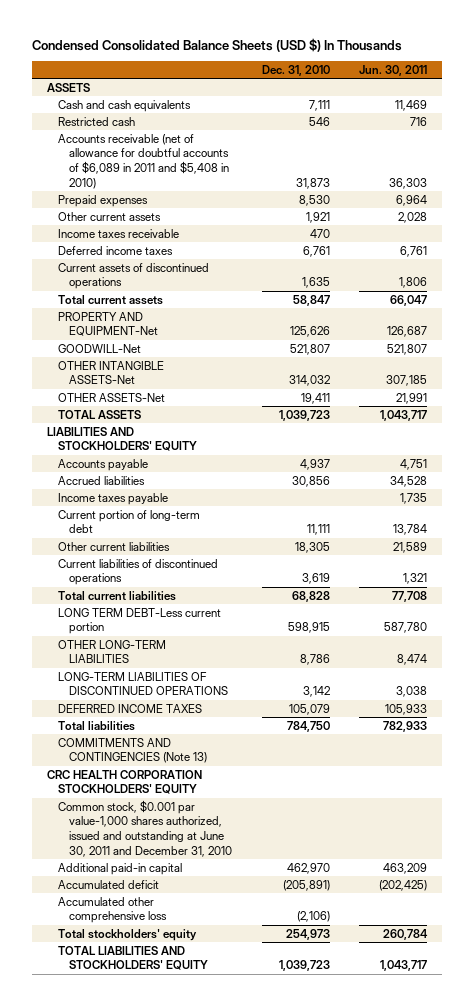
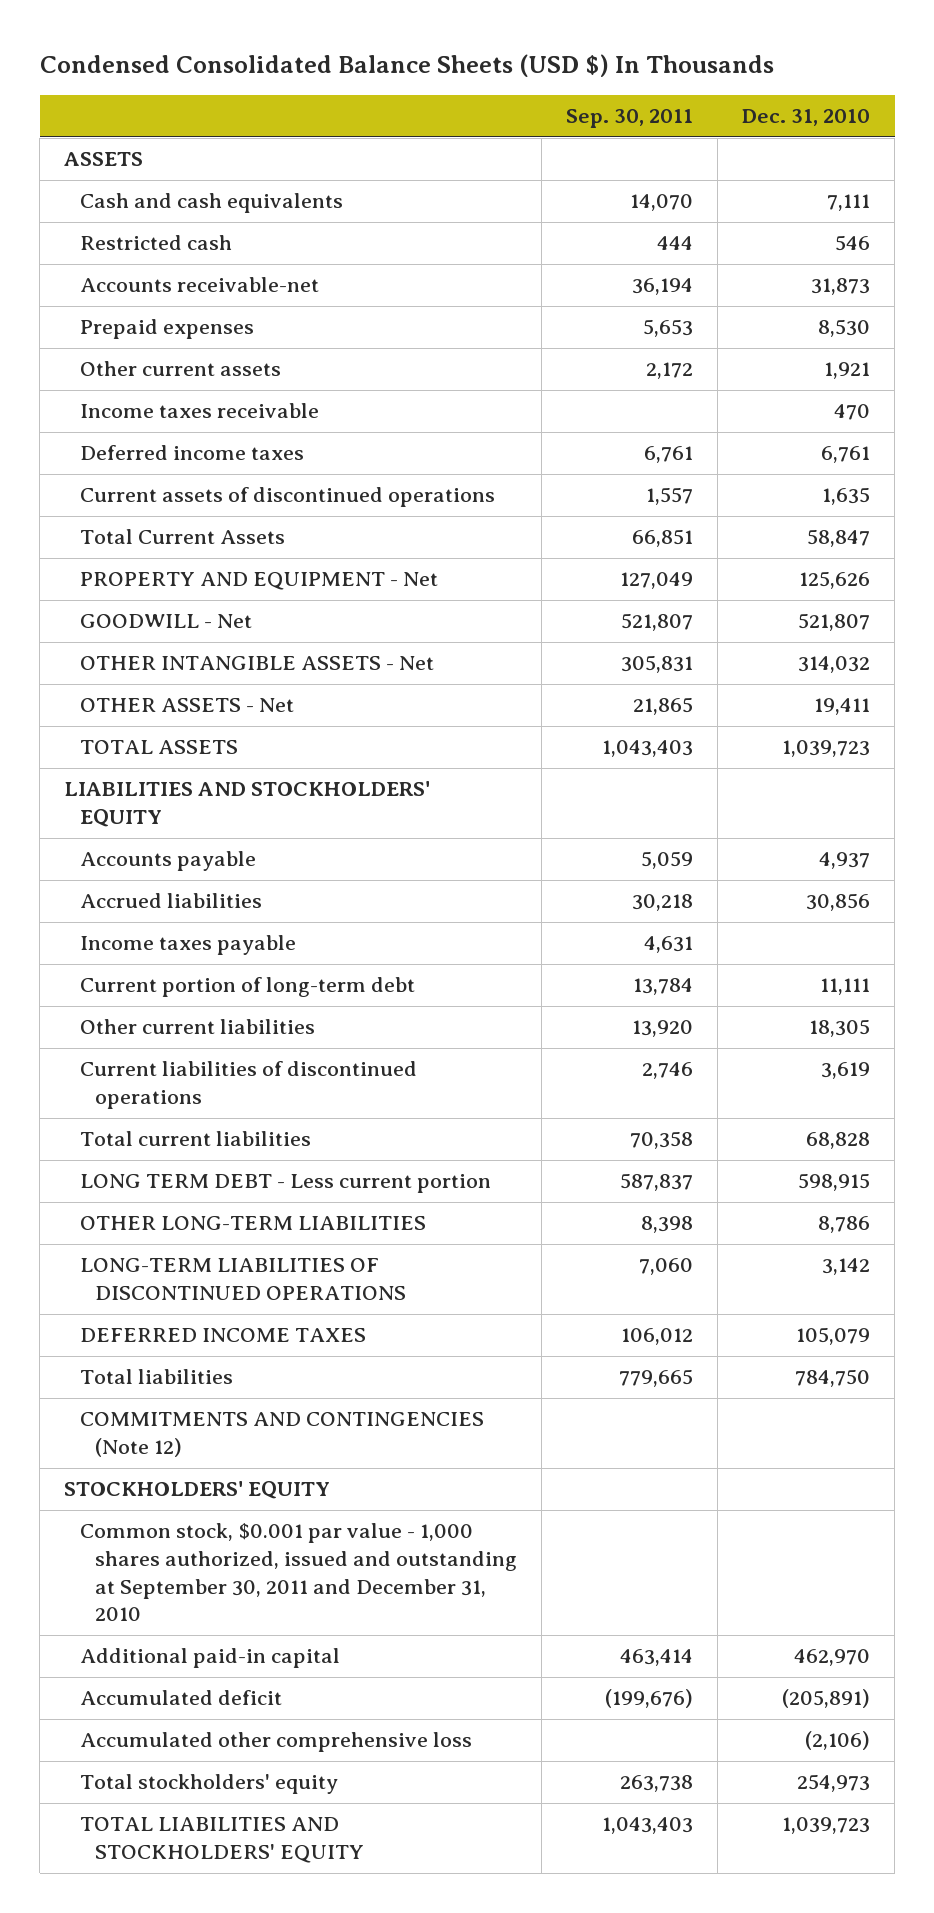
[359,64,428,76] Jun. 30, 2011 -> none
none -> [566,109,694,129] Sep. 30, 2011
[57,133,229,189] Accounts receivable (net of allowance for doubtful accounts of $6,089 in 2011 and $5,408 in 2010) -> [79,277,319,293] Accounts receivable-net
[57,294,163,305] Total current assets -> [79,529,285,545] Total Current Assets
[57,311,158,337] PROPERTY AND EQUIPMENT-Net -> [79,572,438,591] PROPERTY AND EQUIPMENT - Net
[57,343,141,353] GOODWILL-Net -> [79,614,252,629] GOODWILL - Net
[57,360,164,385] OTHER INTANGIBLE ASSETS-Net -> [79,656,434,671] OTHER INTANGIBLE ASSETS - Net
[57,392,165,402] OTHER ASSETS-Net -> [79,698,294,713] OTHER ASSETS - Net
[57,607,221,635] LONG TERM DEBT-Less current portion -> [79,1174,491,1194] LONG TERM DEBT - Less current portion
[57,737,207,764] COMMITMENTS AND CONTINGENCIES (Note 13) -> [79,1412,484,1458] COMMITMENTS AND CONTINGENCIES (Note 12)
[46,769,202,795] CRC HEALTH CORPORATION STOCKHOLDERS' EQUITY -> [64,1481,331,1500] STOCKHOLDERS' EQUITY
[57,799,232,857] Common stock, $0.001 par value-1,000 shares authorized, issued and outstanding at June 30, 2011 and December 31, 2010 -> [79,1523,518,1622] Common stock, $0.001 par value - 1,000 shares authorized, issued and outstanding at September 30, 2011 and December 31, 2010

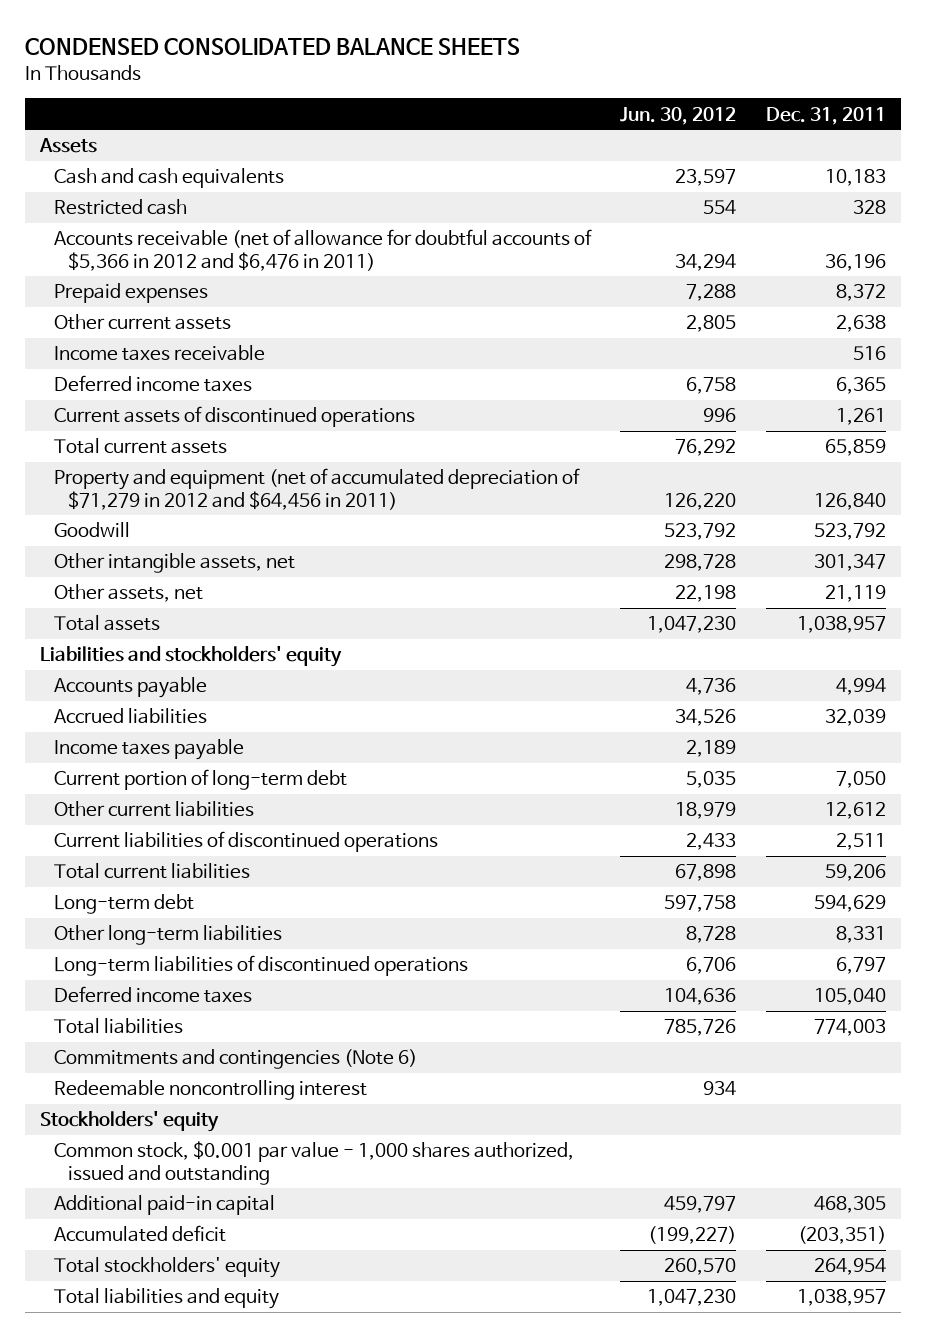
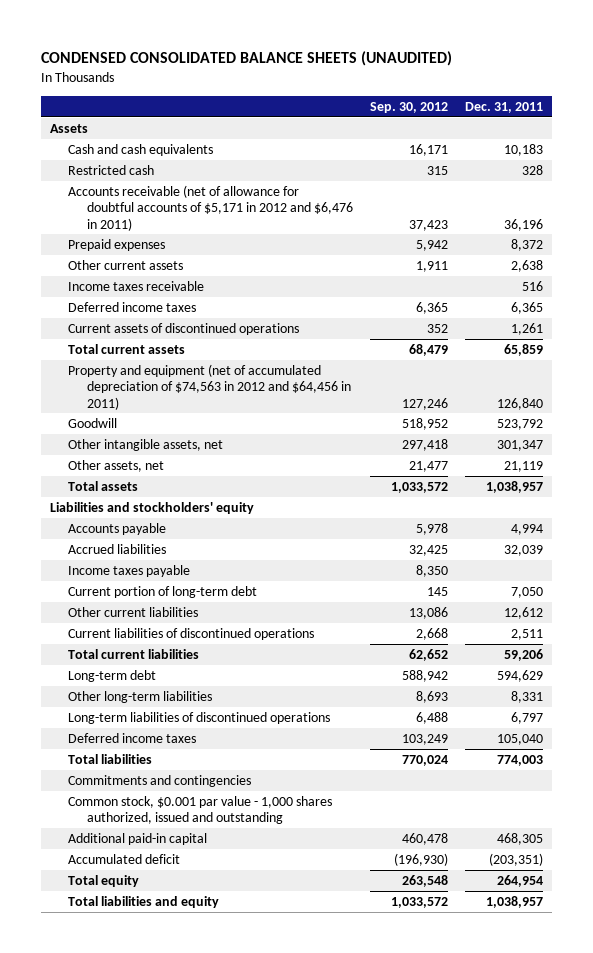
[24,37,520,55] CONDENSED CONSOLIDATED BALANCE SHEETS -> [41,50,453,66] CONDENSED CONSOLIDATED BALANCE SHEETS (UNAUDITED)
[620,106,737,125] Jun. 30, 2012 -> none
none -> [369,101,448,113] Sep. 30, 2012
[53,229,592,271] Accounts receivable (net of allowance for doubtful accounts of $5,366 in 2012 and $6,476 in 2011) -> [68,184,353,231] Accounts receivable (net of allowance for doubtful accounts of $5,171 in 2012 and $6,476 in 2011)
[53,468,580,510] Property and equipment (net of accumulated depreciation of $71,279 in 2012 and $64,456 in 2011) -> [68,363,351,410] Property and equipment (net of accumulated depreciation of $74,563 in 2012 and $64,456 in 2011)
[53,1080,367,1101] Redeemable noncontrolling interest -> none
[39,1111,219,1133] Stockholders' equity -> none
[53,1049,417,1070] Commitments and contingencies (Note 6) -> [68,774,252,787] Commitments and contingencies
[53,1257,280,1279] Total stockholders' equity -> [68,874,140,887] Total equity

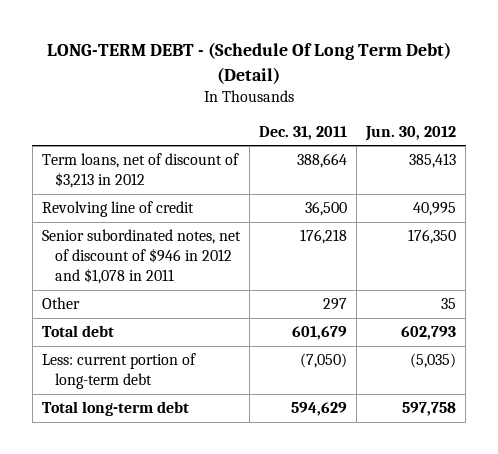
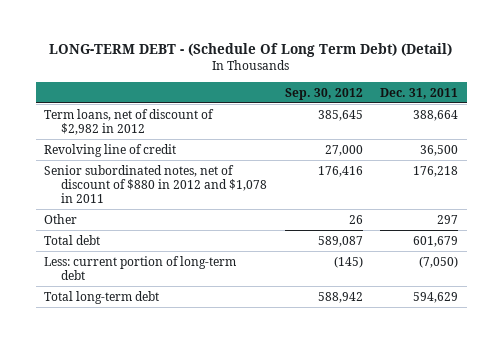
[364,125,456,141] Jun. 30, 2012 -> none
none -> [284,87,363,100] Sep. 30, 2012
[41,153,239,189] Term loans, net of discount of $3,213 in 2012 -> [44,108,215,135] Term loans, net of discount of $2,982 in 2012
[41,229,241,285] Senior subordinated notes, net of discount of $946 in 2012 and $1,078 in 2011 -> [44,164,268,203] Senior subordinated notes, net of discount of $880 in 2012 and $1,078 in 2011

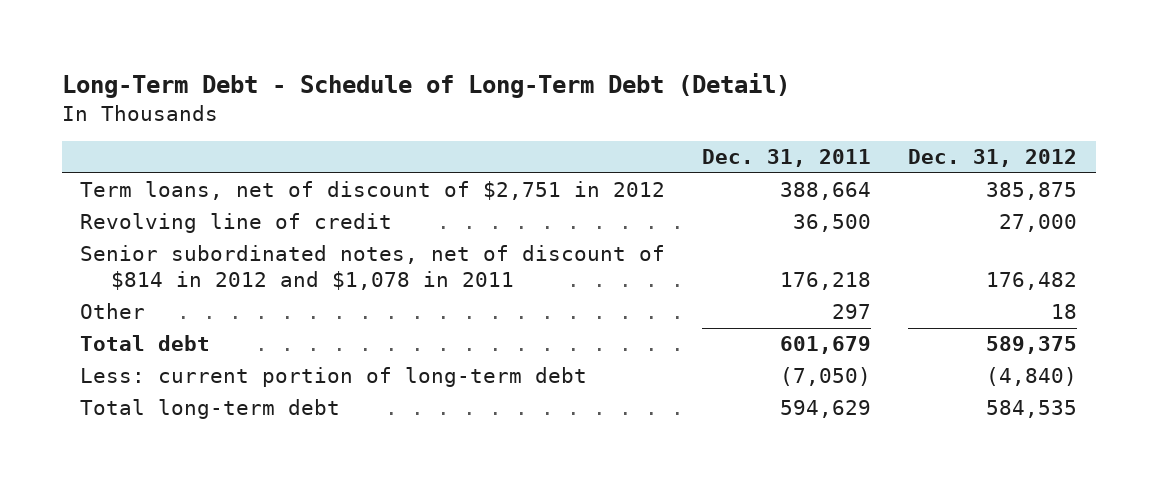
[49,43,453,58] LONG-TERM DEBT - (Schedule Of Long Term Debt) (Detail) -> [61,73,790,99] Long-Term Debt - Schedule of Long-Term Debt (Detail)
[284,87,363,100] Sep. 30, 2012 -> none
none -> [908,149,1078,168] Dec. 31, 2012
[44,108,215,135] Term loans, net of discount of $2,982 in 2012 -> [80,181,666,201] Term loans, net of discount of $2,751 in 2012
[44,164,268,203] Senior subordinated notes, net of discount of $880 in 2012 and $1,078 in 2011 -> [80,245,666,291] Senior subordinated notes, net of discount of $814 in 2012 and $1,078 in 2011

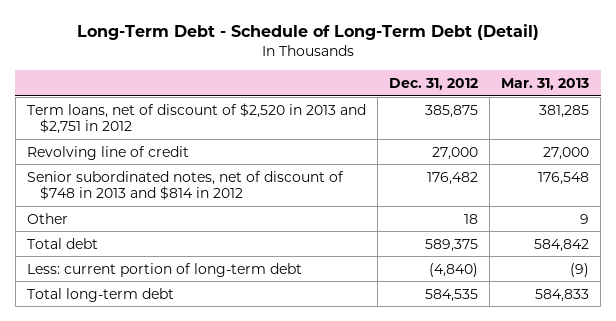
[702,149,872,168] Dec. 31, 2011 -> none
none -> [501,77,590,90] Mar. 31, 2013
[80,181,666,201] Term loans, net of discount of $2,751 in 2012 -> [27,102,367,135] Term loans, net of discount of $2,520 in 2013 and $2,751 in 2012
[80,245,666,291] Senior subordinated notes, net of discount of $814 in 2012 and $1,078 in 2011 -> [27,170,345,201] Senior subordinated notes, net of discount of $748 in 2013 and $814 in 2012

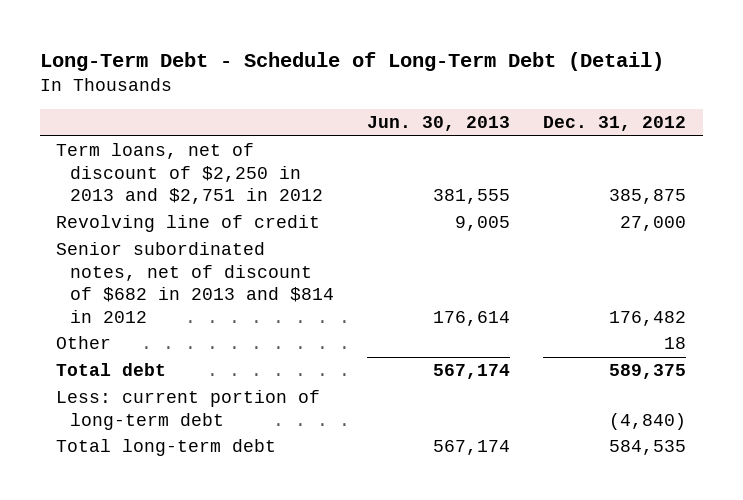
[501,77,590,90] Mar. 31, 2013 -> none
none -> [366,116,510,132] Jun. 30, 2013
[27,102,367,135] Term loans, net of discount of $2,520 in 2013 and $2,751 in 2012 -> [56,143,323,205] Term loans, net of discount of $2,250 in 2013 and $2,751 in 2012
[27,170,345,201] Senior subordinated notes, net of discount of $748 in 2013 and $814 in 2012 -> [56,242,334,323] Senior subordinated notes, net of discount of $682 in 2013 and $814 in 2012

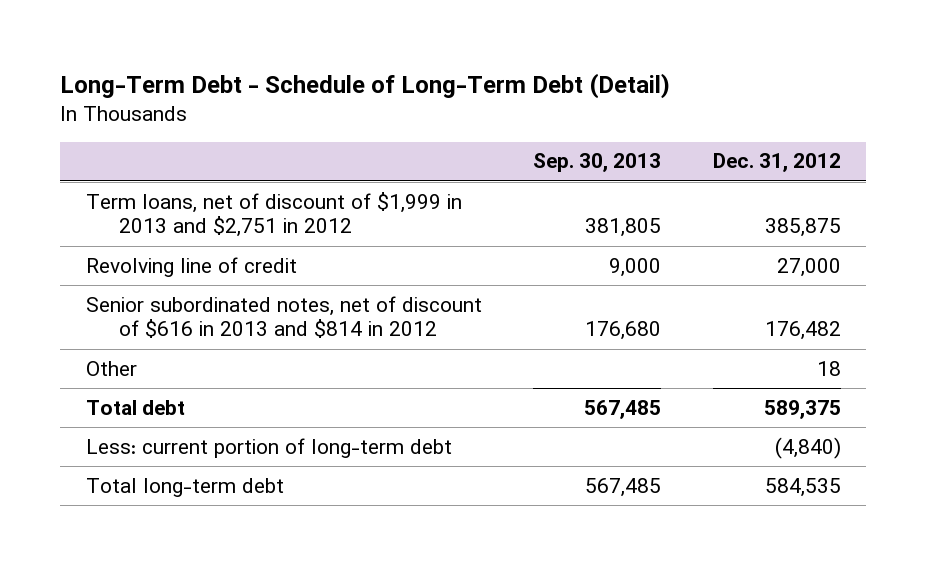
[366,116,510,132] Jun. 30, 2013 -> none
none -> [533,153,662,173] Sep. 30, 2013
[56,143,323,205] Term loans, net of discount of $2,250 in 2013 and $2,751 in 2012 -> [85,191,462,238] Term loans, net of discount of $1,999 in 2013 and $2,751 in 2012
[56,242,334,323] Senior subordinated notes, net of discount of $682 in 2013 and $814 in 2012 -> [85,295,482,339] Senior subordinated notes, net of discount of $616 in 2013 and $814 in 2012

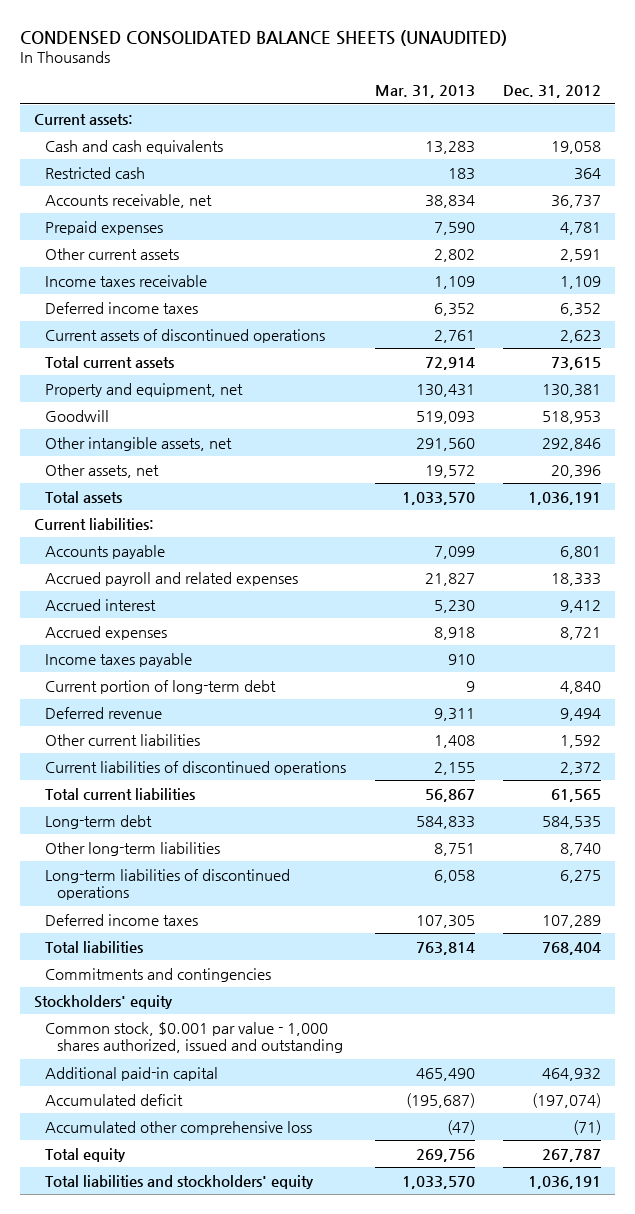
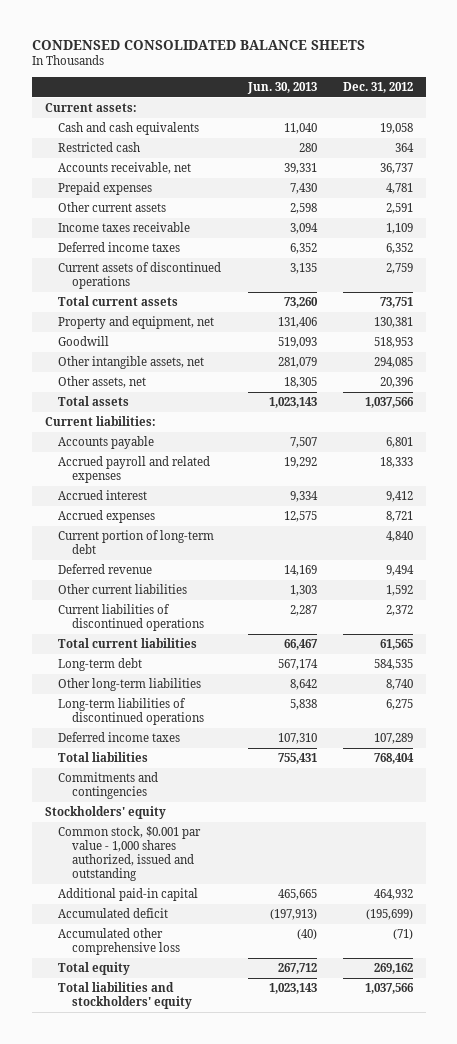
[20,29,508,46] CONDENSED CONSOLIDATED BALANCE SHEETS (UNAUDITED) -> [31,39,365,50] CONDENSED CONSOLIDATED BALANCE SHEETS
[374,85,475,99] Mar. 31, 2013 -> none
none -> [246,81,317,94] Jun. 30, 2013
[559,329,601,343] 2,623 -> [385,263,413,275] 2,759
[550,356,601,370] 73,615 -> [379,297,413,309] 73,751
[541,437,601,451] 292,846 -> [373,357,413,369] 294,085
[527,491,601,505] 1,036,191 -> [364,397,414,409] 1,037,566
[45,652,193,667] Income taxes payable -> none
[531,1092,601,1108] (197,074) -> [365,909,413,921] (195,699)
[541,1148,601,1162] 267,787 -> [373,963,413,975] 269,162
[527,1175,601,1189] 1,036,191 -> [364,983,414,995] 1,037,566

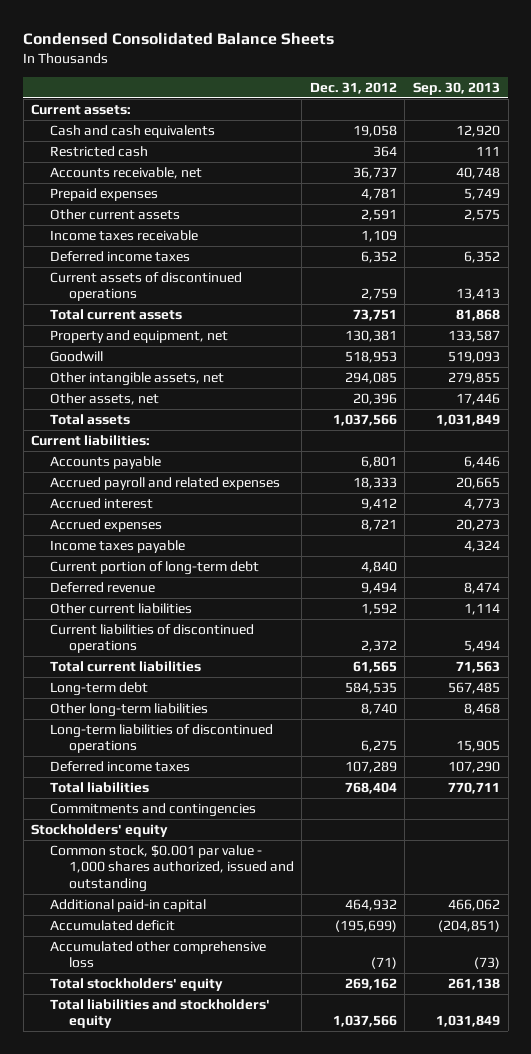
[31,39,365,50] CONDENSED CONSOLIDATED BALANCE SHEETS -> [23,32,335,46] Condensed Consolidated Balance Sheets
[246,81,317,94] Jun. 30, 2013 -> none
none -> [413,81,501,95] Sep. 30, 2013
none -> [49,539,185,553] Income taxes payable
[58,962,131,976] Total equity -> [49,977,223,991] Total stockholders' equity

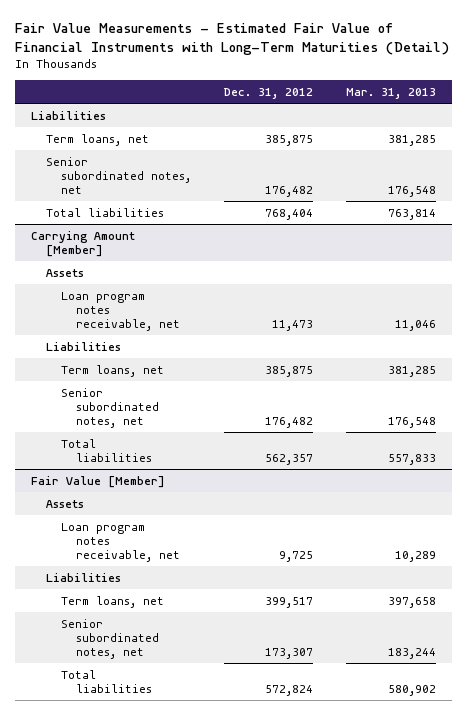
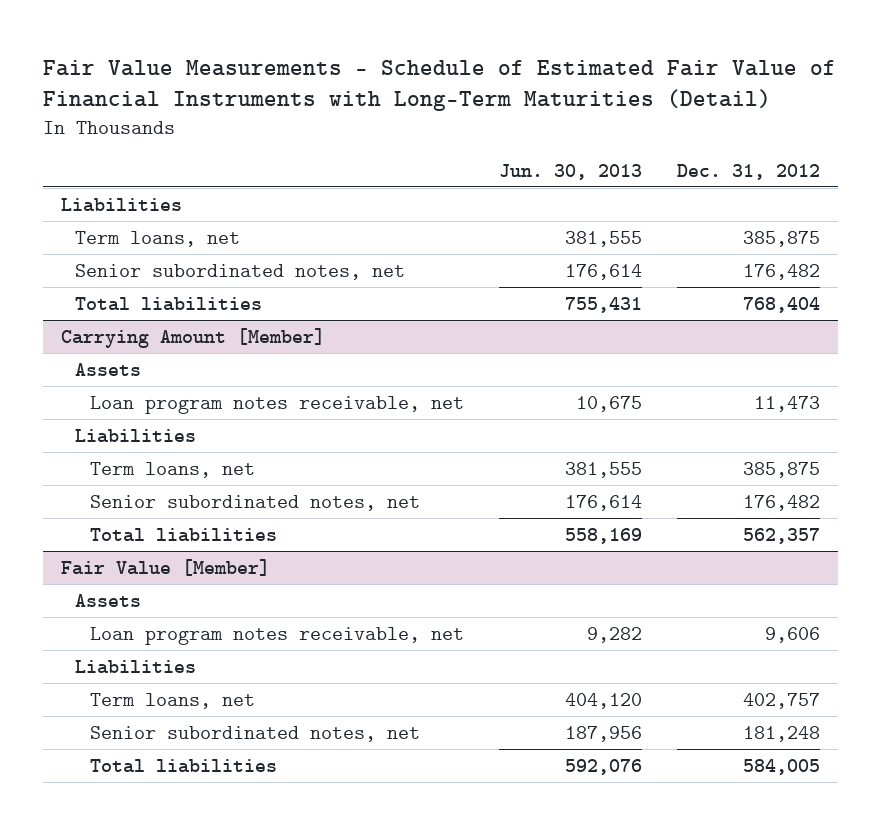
[14,23,449,56] Fair Value Measurements - Estimated Fair Value of Financial Instruments with Long-Term Maturities (Detail) -> [43,59,837,112] Fair Value Measurements - Schedule of Estimated Fair Value of Financial Instruments with Long-Term Maturities (Detail)
[345,88,436,100] Mar. 31, 2013 -> none
none -> [499,163,643,180] Jun. 30, 2013
[278,550,313,562] 9,725 -> [765,626,821,643] 9,606
[264,596,313,608] 399,517 -> [743,692,821,709] 402,757
[264,647,313,659] 173,307 -> [743,725,821,742] 181,248
[264,684,313,696] 572,824 -> [743,758,821,775] 584,005

